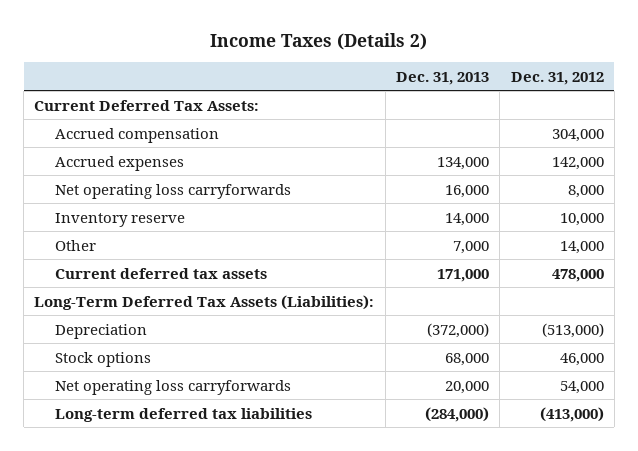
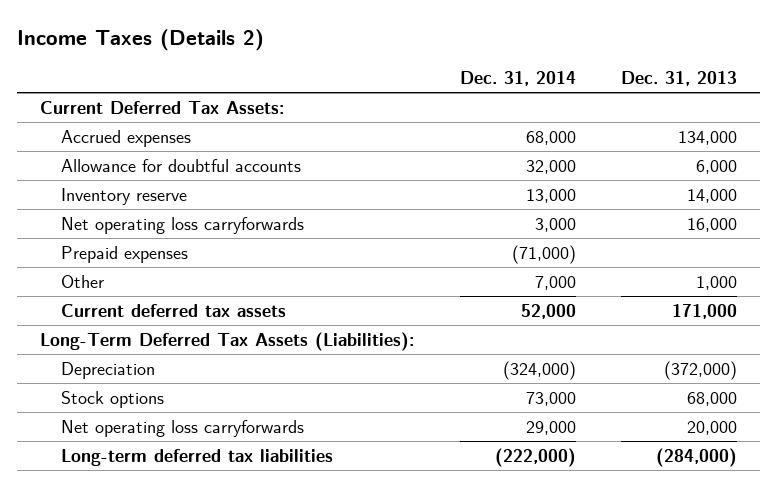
[510,71,604,85] Dec. 31, 2012 -> none
none -> [459,71,576,87] Dec. 31, 2014
[55,127,220,143] Accrued compensation -> none
none -> [61,158,302,172] Allowance for doubtful accounts
[55,183,292,199] Net operating loss carryforwards -> [61,216,305,234] Net operating loss carryforwards
none -> [61,245,189,263] Prepaid expenses
[452,240,489,254] 7,000 -> [696,275,738,290] 1,000

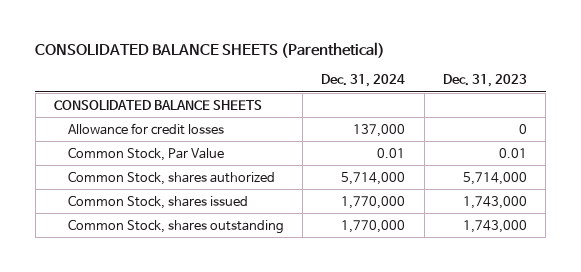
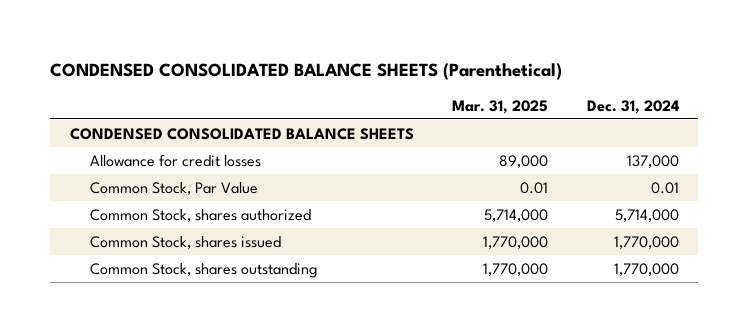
[35,41,386,58] CONSOLIDATED BALANCE SHEETS (Parenthetical) -> [50,62,563,80] CONDENSED CONSOLIDATED BALANCE SHEETS (Parenthetical)
[442,74,527,88] Dec. 31, 2023 -> none
none -> [452,99,549,114] Mar. 31, 2025
[53,99,262,110] CONSOLIDATED BALANCE SHEETS -> [69,127,414,140] CONDENSED CONSOLIDATED BALANCE SHEETS

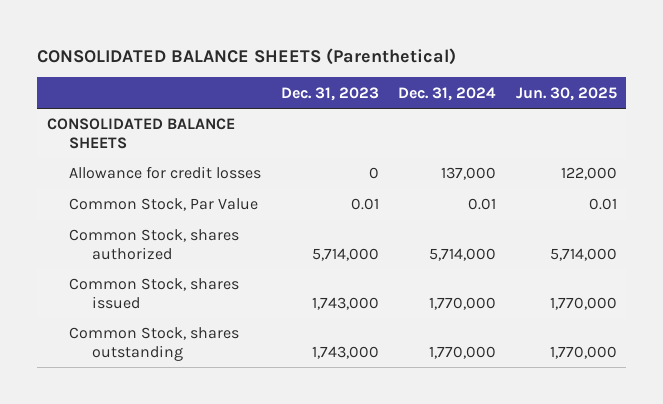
[50,62,563,80] CONDENSED CONSOLIDATED BALANCE SHEETS (Parenthetical) -> [36,47,456,65] CONSOLIDATED BALANCE SHEETS (Parenthetical)
[452,99,549,114] Mar. 31, 2025 -> none
none -> [280,86,379,101] Dec. 31, 2023
none -> [515,86,617,101] Jun. 30, 2025
[69,127,414,140] CONDENSED CONSOLIDATED BALANCE SHEETS -> [46,118,235,149] CONSOLIDATED BALANCE SHEETS

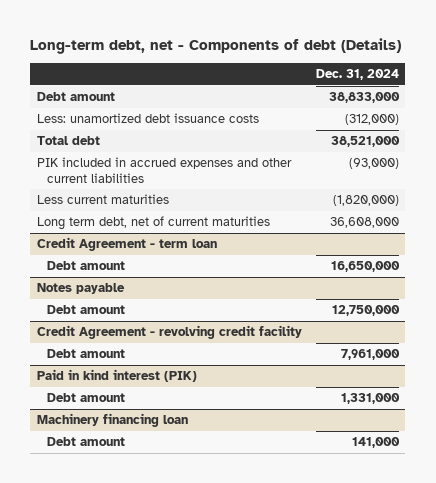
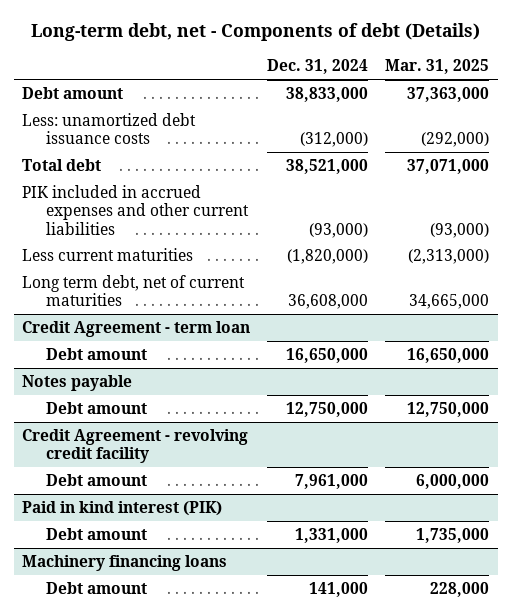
none -> [385,59,490,75] Mar. 31, 2025
[37,413,189,428] Machinery financing loan -> [22,554,228,571] Machinery financing loans

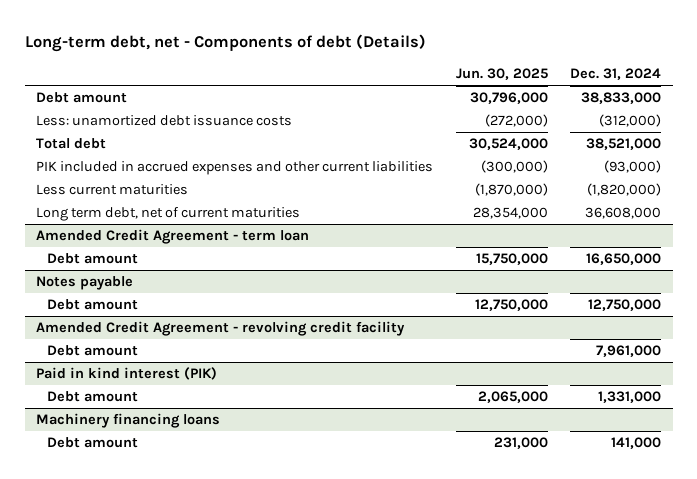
[385,59,490,75] Mar. 31, 2025 -> none
none -> [455,67,548,80] Jun. 30, 2025
[22,320,251,337] Credit Agreement - term loan -> [35,229,309,245] Amended Credit Agreement - term loan
[22,428,249,464] Credit Agreement - revolving credit facility -> [35,321,405,337] Amended Credit Agreement - revolving credit facility

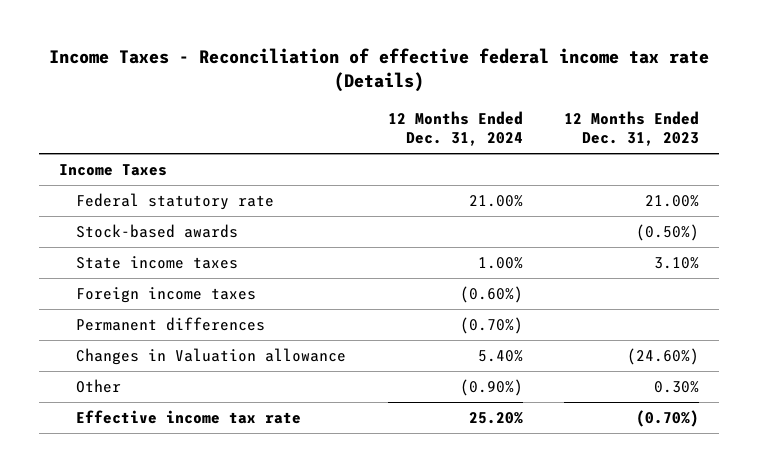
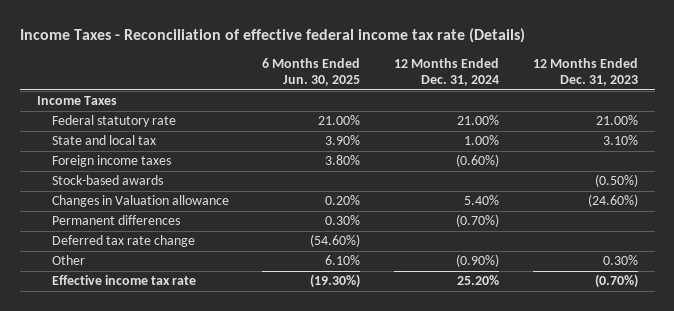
none -> [262,58,361,87] 6 Months Ended Jun. 30, 2025
[76,256,239,270] State income taxes -> [51,135,156,146] State and local tax
[76,224,239,239] Stock-based awards -> [51,175,163,186] Stock-based awards
[76,317,266,332] Permanent differences -> [51,215,180,226] Permanent differences
none -> [51,235,195,248] Deferred tax rate change

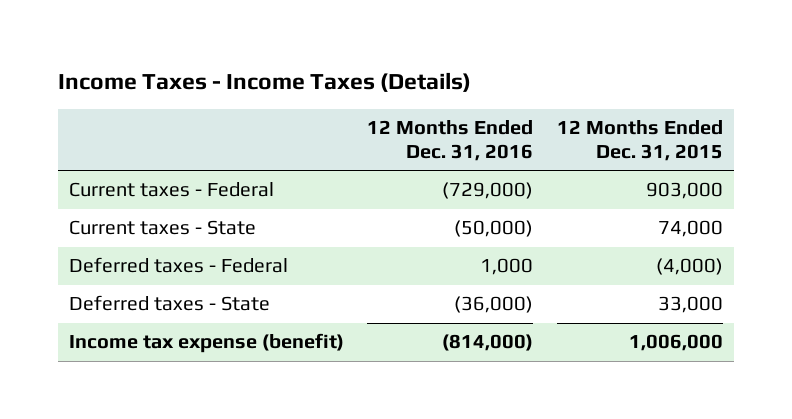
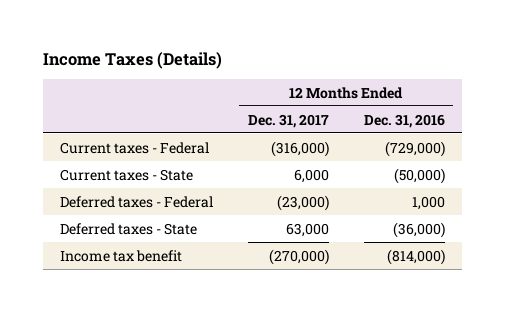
[57,71,471,92] Income Taxes - Income Taxes (Details) -> [42,51,222,69] Income Taxes (Details)
[556,120,723,161] 12 Months Ended Dec. 31, 2015 -> none
none -> [247,113,329,128] Dec. 31, 2017
[69,333,345,354] Income tax expense (benefit) -> [60,249,183,262] Income tax benefit

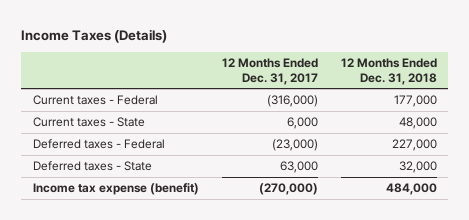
[363,113,445,128] Dec. 31, 2016 -> none
none -> [340,57,437,85] 12 Months Ended Dec. 31, 2018
[60,249,183,262] Income tax benefit -> [32,183,199,196] Income tax expense (benefit)

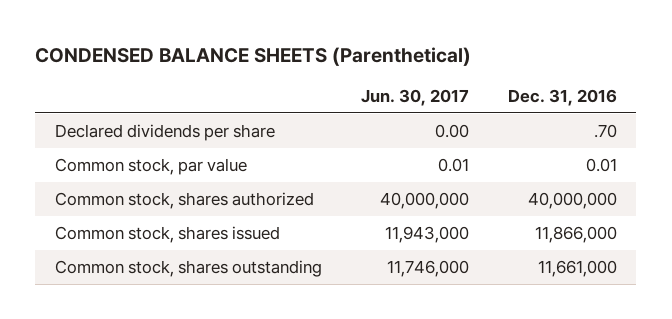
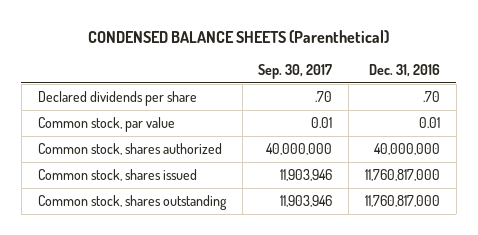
[360,88,469,106] Jun. 30, 2017 -> none
none -> [258,64,333,80] Sep. 30, 2017
[534,226,617,244] 11,866,000 -> [365,169,441,182] 11,760,817,000
[537,260,617,278] 11,661,000 -> [365,195,441,208] 11,760,817,000

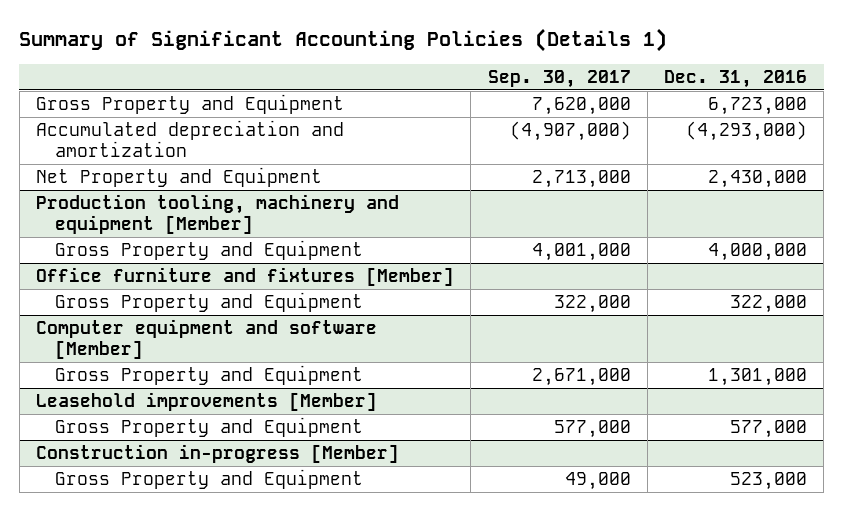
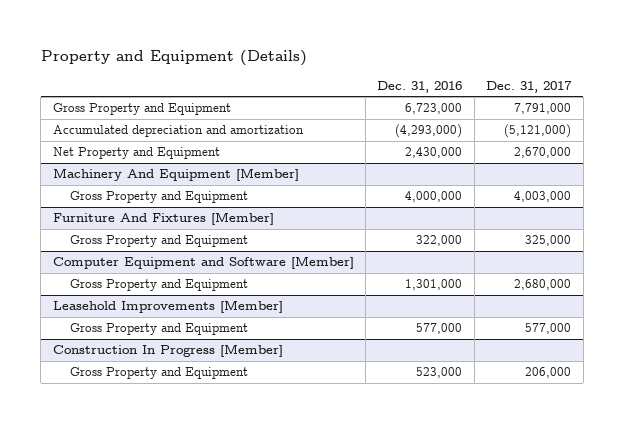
[19,28,668,53] Summary of Significant Accounting Policies (Details 1) -> [40,50,307,67] Property and Equipment (Details)
[487,70,631,89] Sep. 30, 2017 -> none
none -> [486,80,573,93] Dec. 31, 2017
[36,194,400,235] Production tooling, machinery and equipment [Member] -> [52,168,299,182] Machinery And Equipment [Member]
[36,267,455,287] Office furniture and fixtures [Member] -> [52,212,274,226] Furniture And Fixtures [Member]
[36,319,378,360] Computer equipment and software [Member] -> [52,256,354,270] Computer Equipment and Software [Member]
[36,392,378,412] Leasehold improvements [Member] -> [52,300,283,314] Leasehold Improvements [Member]
[36,444,400,464] Construction in-progress [Member] -> [52,344,283,358] Construction In Progress [Member]

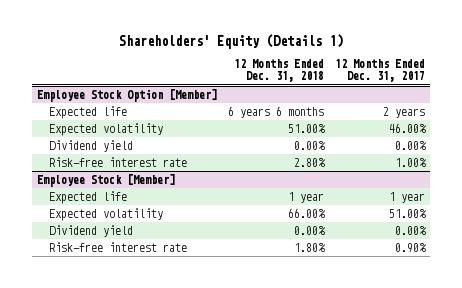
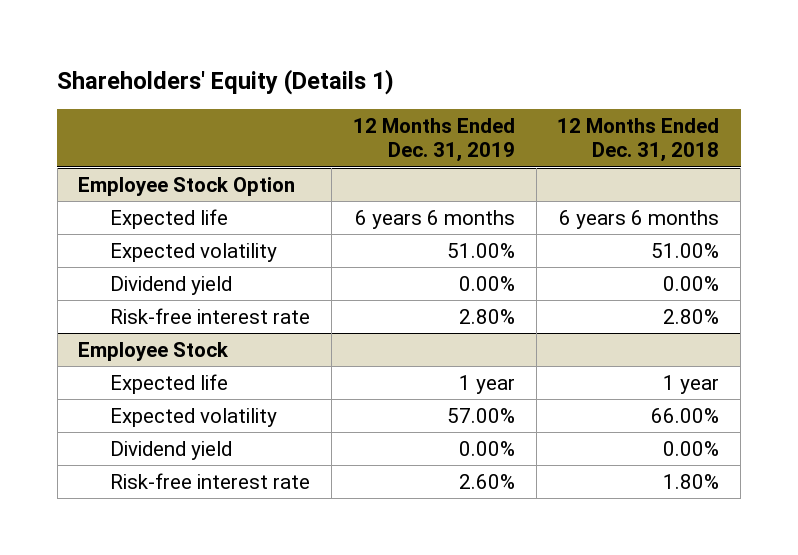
[334,59,425,83] 12 Months Ended Dec. 31, 2017 -> none
none -> [352,118,515,163] 12 Months Ended Dec. 31, 2019
[37,88,218,102] Employee Stock Option [Member] -> [78,176,296,196] Employee Stock Option
[37,173,176,187] Employee Stock [Member] -> [78,341,230,361] Employee Stock

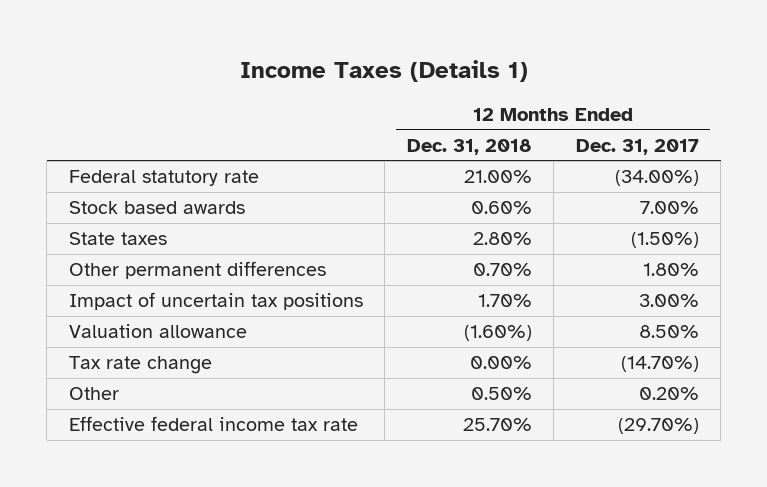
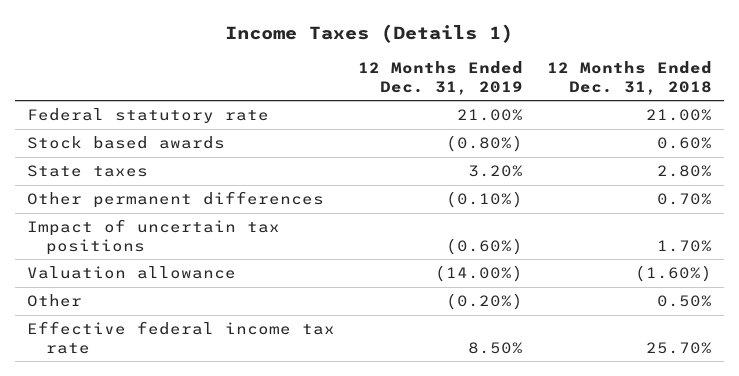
[575,138,699,155] Dec. 31, 2017 -> none
none -> [358,61,524,95] 12 Months Ended Dec. 31, 2019
[68,356,212,375] Tax rate change -> none

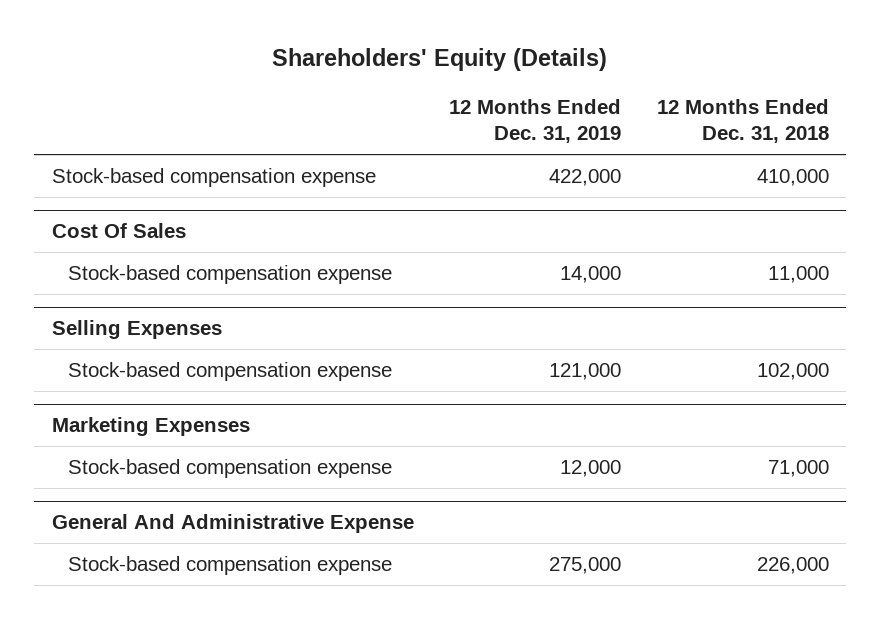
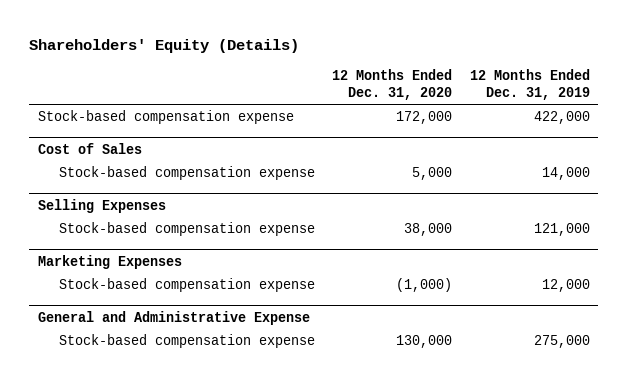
[656,98,829,144] 12 Months Ended Dec. 31, 2018 -> none
none -> [332,69,453,100] 12 Months Ended Dec. 31, 2020
[51,223,186,239] Cost Of Sales -> [38,142,143,154] Cost of Sales
[51,514,414,534] General And Administrative Expense -> [38,310,311,325] General and Administrative Expense

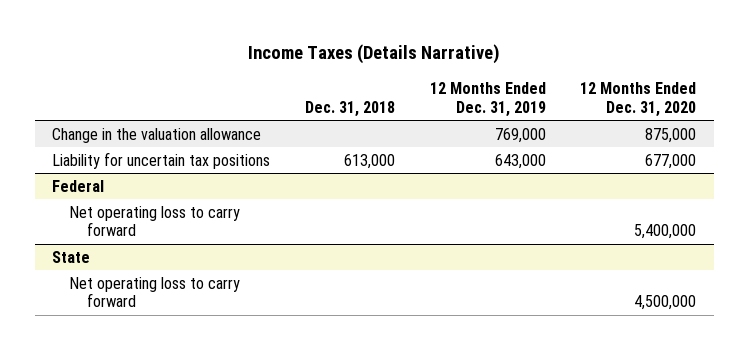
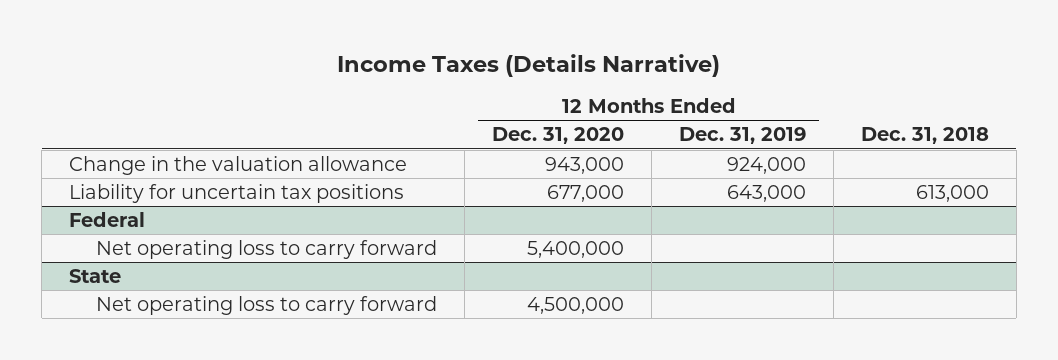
[494,127,546,143] 769,000 -> [726,157,806,175] 924,000
[645,127,697,143] 875,000 -> [544,157,624,175] 943,000

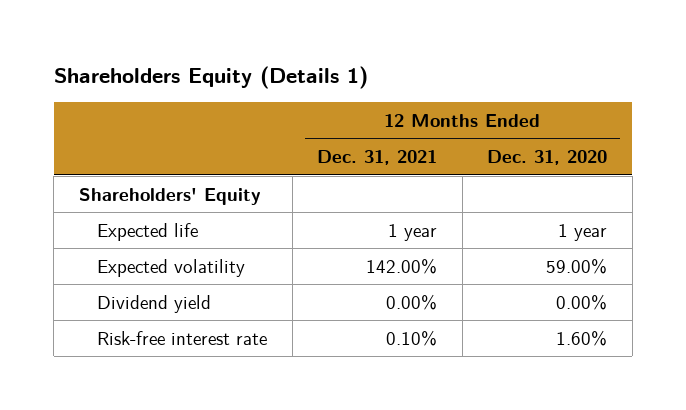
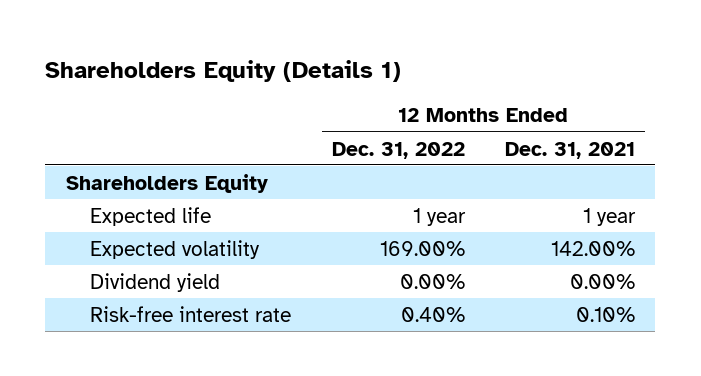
[487,150,608,166] Dec. 31, 2020 -> none
none -> [331,141,465,159] Dec. 31, 2022
[78,187,261,205] Shareholders' Equity -> [65,173,268,193] Shareholders Equity

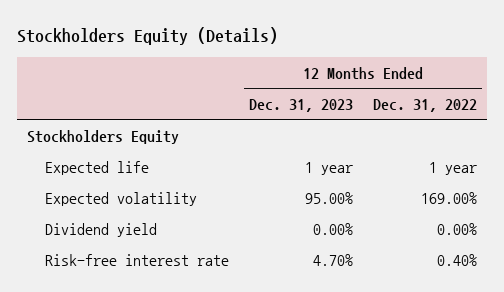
[45,59,402,82] Shareholders Equity (Details 1) -> [17,27,279,46] Stockholders Equity (Details)
[505,141,636,159] Dec. 31, 2021 -> none
none -> [248,98,353,112] Dec. 31, 2023
[65,173,268,193] Shareholders Equity -> [27,129,180,144] Stockholders Equity

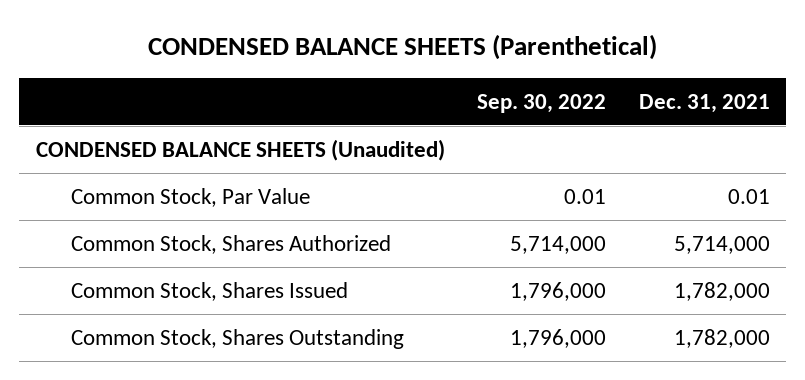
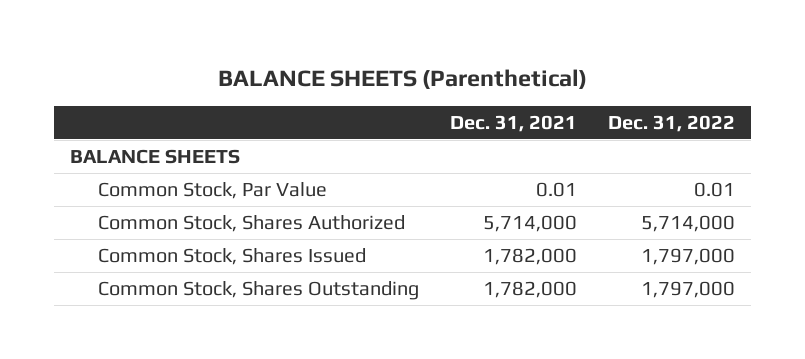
[147,33,657,60] CONDENSED BALANCE SHEETS (Parenthetical) -> [217,68,587,89] BALANCE SHEETS (Parenthetical)
[477,93,607,113] Sep. 30, 2022 -> none
none -> [608,114,736,132] Dec. 31, 2022
[35,138,445,161] CONDENSED BALANCE SHEETS (Unaudited) -> [69,149,240,165] BALANCE SHEETS

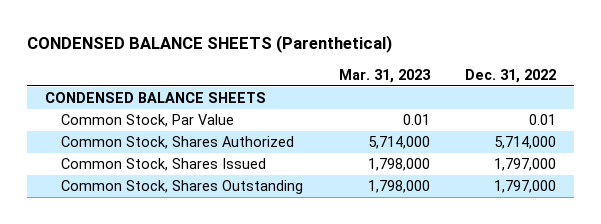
[217,68,587,89] BALANCE SHEETS (Parenthetical) -> [26,35,392,54] CONDENSED BALANCE SHEETS (Parenthetical)
[450,114,578,132] Dec. 31, 2021 -> none
none -> [338,68,431,83] Mar. 31, 2023
[69,149,240,165] BALANCE SHEETS -> [44,92,266,104] CONDENSED BALANCE SHEETS

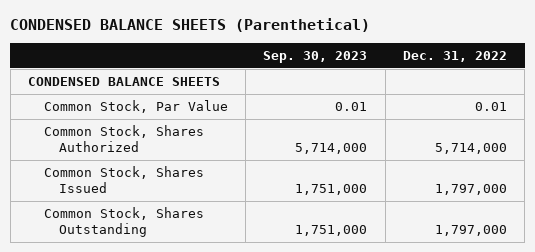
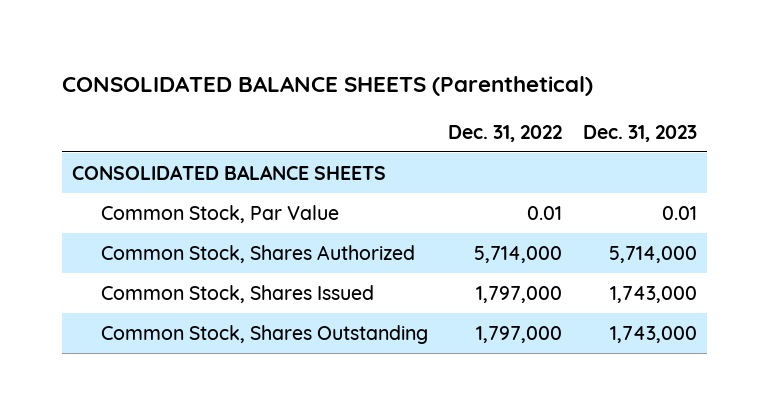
[10,17,371,32] CONDENSED BALANCE SHEETS (Parenthetical) -> [61,76,593,97] CONSOLIDATED BALANCE SHEETS (Parenthetical)
[263,50,368,63] Sep. 30, 2023 -> none
none -> [582,124,697,142] Dec. 31, 2023
[28,77,221,87] CONDENSED BALANCE SHEETS -> [71,164,386,180] CONSOLIDATED BALANCE SHEETS

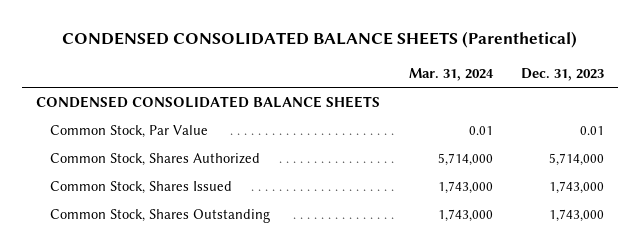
[61,76,593,97] CONSOLIDATED BALANCE SHEETS (Parenthetical) -> [62,31,578,49] CONDENSED CONSOLIDATED BALANCE SHEETS (Parenthetical)
[448,124,563,142] Dec. 31, 2022 -> none
none -> [408,67,494,81] Mar. 31, 2024
[71,164,386,180] CONSOLIDATED BALANCE SHEETS -> [36,95,381,108] CONDENSED CONSOLIDATED BALANCE SHEETS

